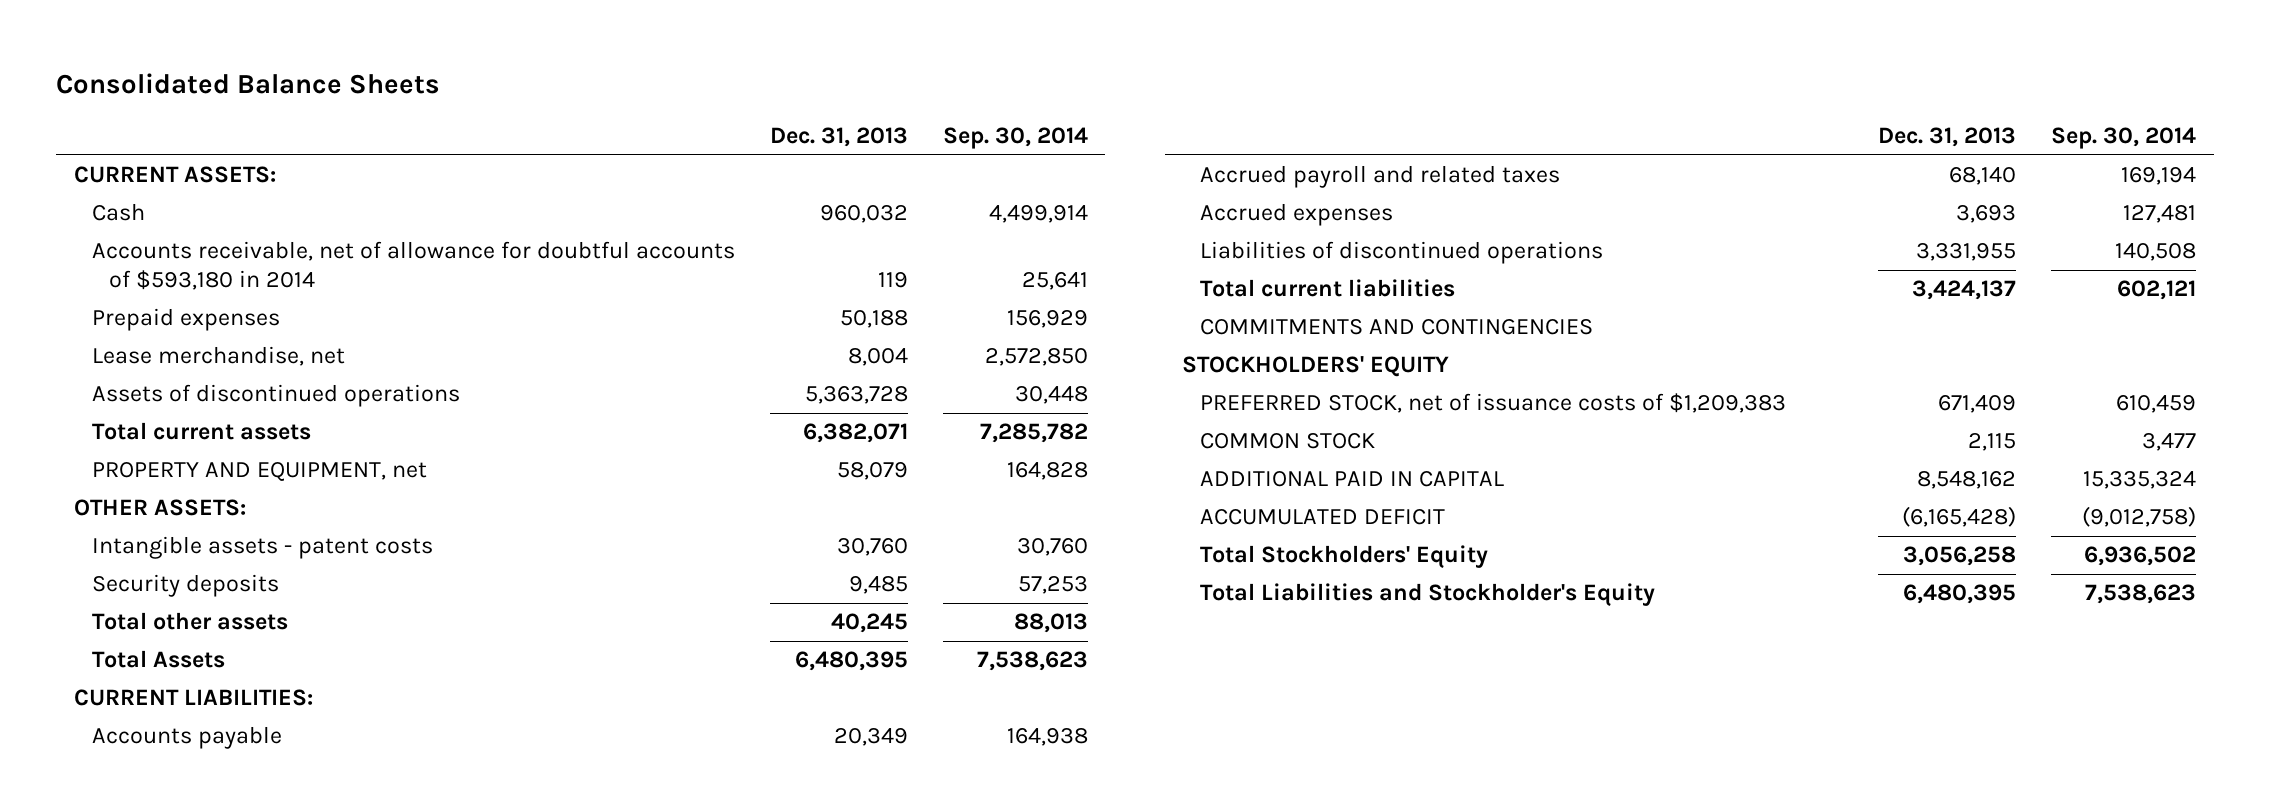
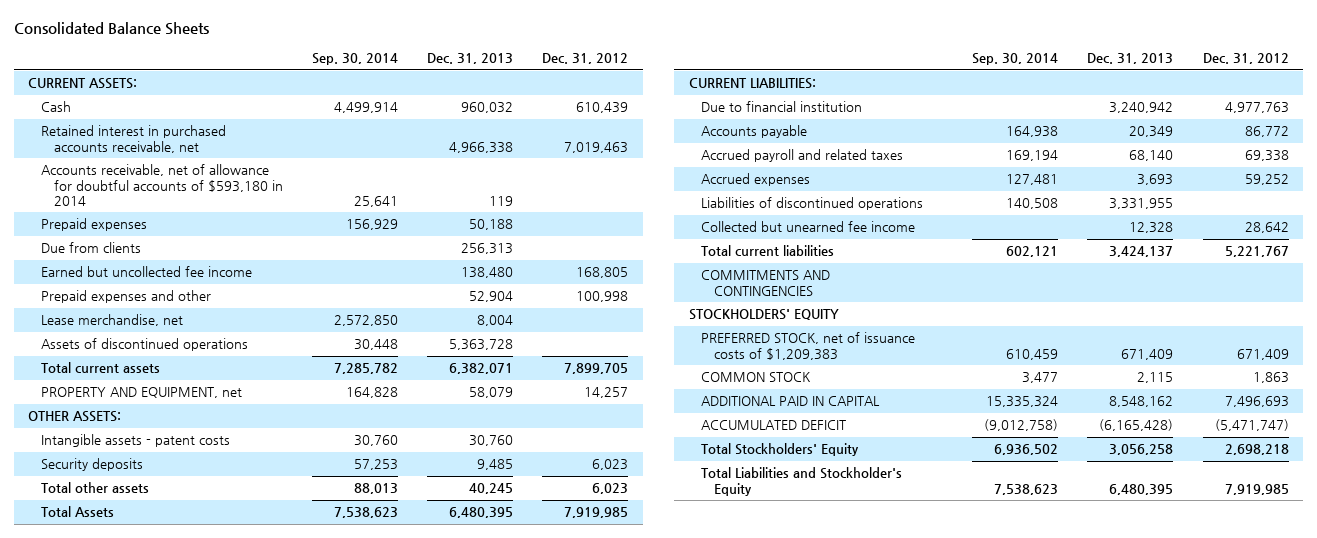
none -> [542,53,629,65] Dec. 31, 2012
none -> [41,125,227,153] Retained interest in purchased accounts receivable, net
none -> [41,242,142,254] Due from clients
none -> [41,266,253,278] Earned but uncollected fee income
none -> [41,290,212,304] Prepaid expenses and other
none -> [701,101,863,113] Due to financial institution
none -> [701,221,916,233] Collected but unearned fee income

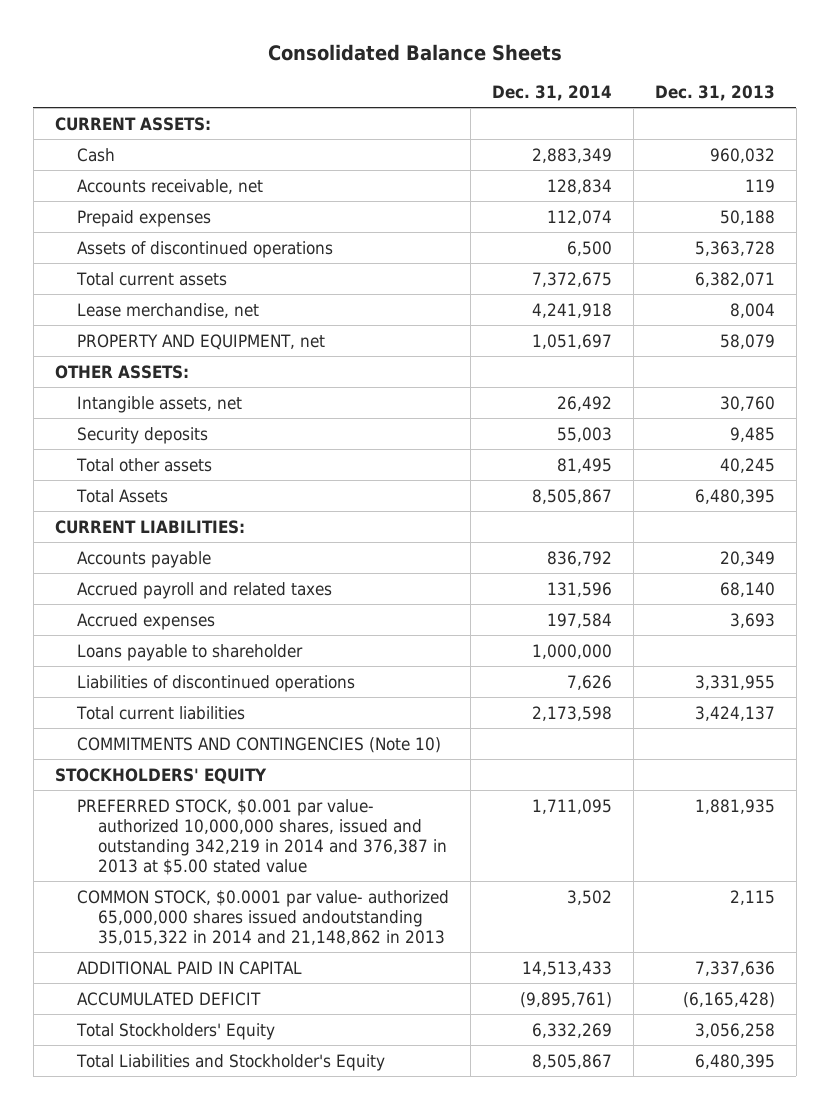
[311,53,398,66] Sep. 30, 2014 -> none
[542,53,629,65] Dec. 31, 2012 -> none
none -> [491,84,612,101] Dec. 31, 2014
[41,125,227,153] Retained interest in purchased accounts receivable, net -> none
[41,164,283,206] Accounts receivable, net of allowance for doubtful accounts of $593,180 in 2014 -> [76,178,263,194] Accounts receivable, net
[41,242,142,254] Due from clients -> none
[41,266,253,278] Earned but uncollected fee income -> none
[41,290,212,304] Prepaid expenses and other -> none
[41,314,184,327] Lease merchandise, net -> [76,302,259,318] Lease merchandise, net
[41,434,231,448] Intangible assets - patent costs -> [76,395,242,413] Intangible assets, net
[701,101,863,113] Due to financial institution -> none
none -> [76,643,303,661] Loans payable to shareholder
[701,221,916,233] Collected but unearned fee income -> none
[701,270,831,296] COMMITMENTS AND CONTINGENCIES -> [76,736,441,753] COMMITMENTS AND CONTINGENCIES (Note 10)
[701,332,916,360] PREFERRED STOCK, net of issuance costs of $1,209,383 -> none
none -> [76,798,448,875] PREFERRED STOCK, $0.001 par value- authorized 10,000,000 shares, issued and outstanding 342,219 in 2014 and 376,387 in 2013 at $5.00 stated value
[701,372,812,383] COMMON STOCK -> [76,889,449,945] COMMON STOCK, $0.0001 par value- authorized 65,000,000 shares issued andoutstanding 35,015,322 in 2014 and 21,148,862 in 2013
[1109,396,1174,408] 8,548,162 -> [694,960,775,976] 7,337,636

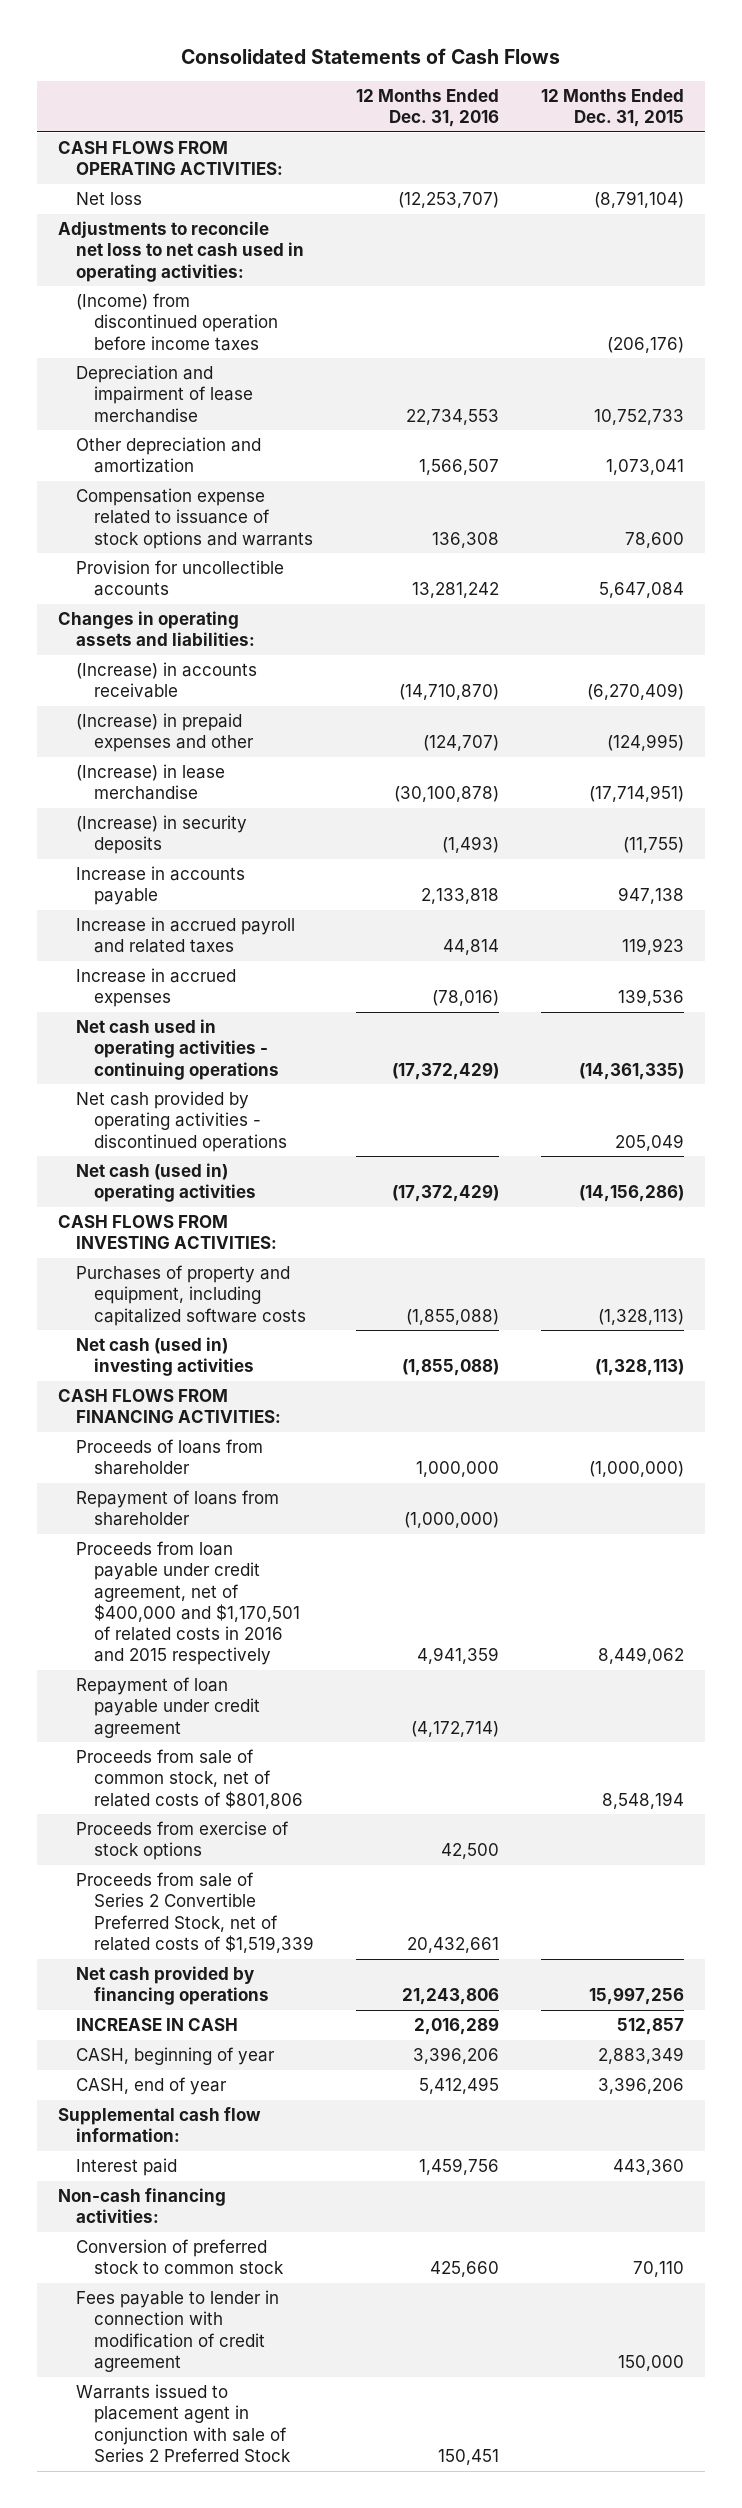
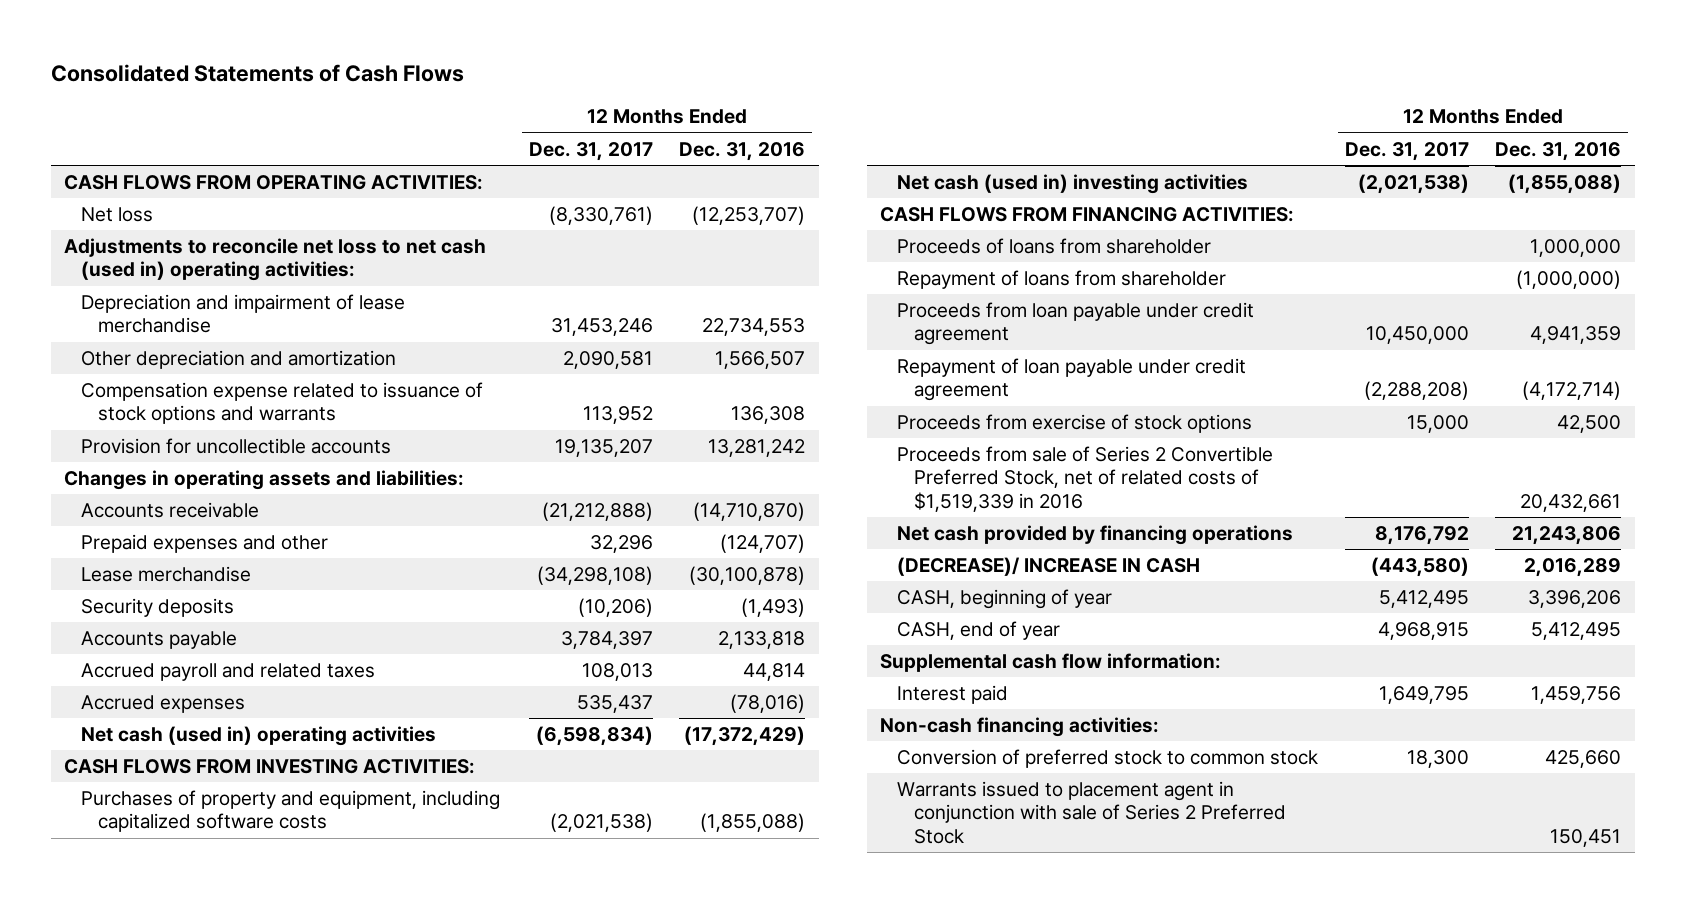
[540,88,684,128] 12 Months Ended Dec. 31, 2015 -> none
none -> [528,141,653,161] Dec. 31, 2017
[75,293,278,351] (Income) from discontinued operation before income taxes -> none
[58,221,304,282] Adjustments to reconcile net loss to net cash used in operating activities: -> [64,238,487,282] Adjustments to reconcile net loss to net cash (used in) operating activities:
[75,1019,279,1080] Net cash used in operating activities - continuing operations -> none
[75,1091,287,1152] Net cash provided by operating activities - discontinued operations -> none
[75,662,257,699] (Increase) in accounts receivable -> [81,502,260,519] Accounts receivable
[75,713,254,753] (Increase) in prepaid expenses and other -> [81,534,329,554] Prepaid expenses and other
[75,764,225,801] (Increase) in lease merchandise -> [81,566,252,583] Lease merchandise
[75,815,247,855] (Increase) in security deposits -> [81,598,235,618] Security deposits
[75,866,245,906] Increase in accounts payable -> [81,631,238,650] Accounts payable
[75,917,295,954] Increase in accrued payroll and related taxes -> [81,663,376,682] Accrued payroll and related taxes
[75,968,236,1008] Increase in accrued expenses -> [81,695,246,714] Accrued expenses
[75,1541,300,1666] Proceeds from loan payable under credit agreement, net of $400,000 and $1,170,501 of related costs in 2016 and 2015 respectively -> [897,302,1255,346] Proceeds from loan payable under credit agreement
[75,1749,303,1809] Proceeds from sale of common stock, net of related costs of $801,806 -> none
[75,1872,314,1953] Proceeds from sale of Series 2 Convertible Preferred Stock, net of related costs of $1,519,339 -> [897,446,1274,512] Proceeds from sale of Series 2 Convertible Preferred Stock, net of related costs of $1,519,339 in 2016
[75,2018,238,2032] INCREASE IN CASH -> [897,557,1201,577] (DECREASE)/ INCREASE IN CASH
[75,2290,279,2372] Fees payable to lender in connection with modification of credit agreement -> none

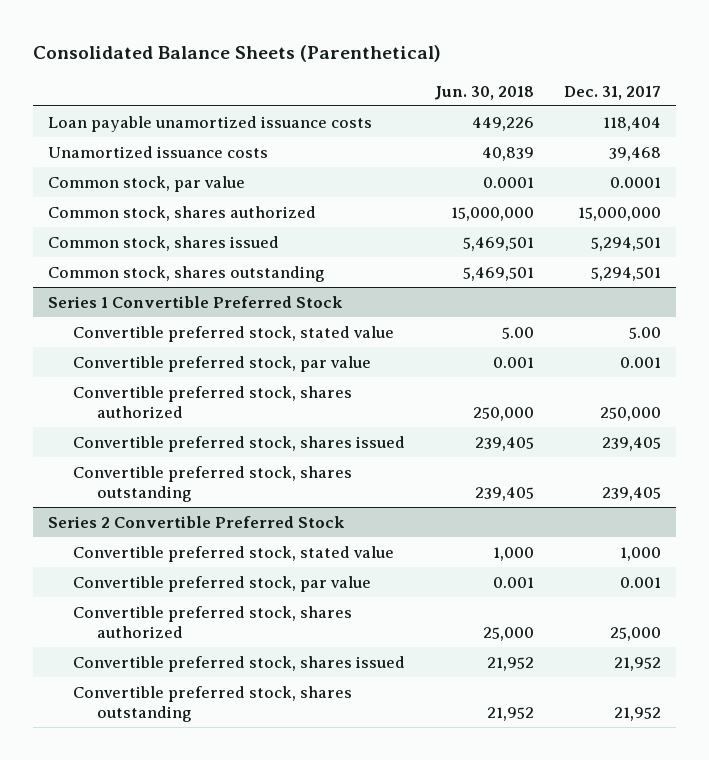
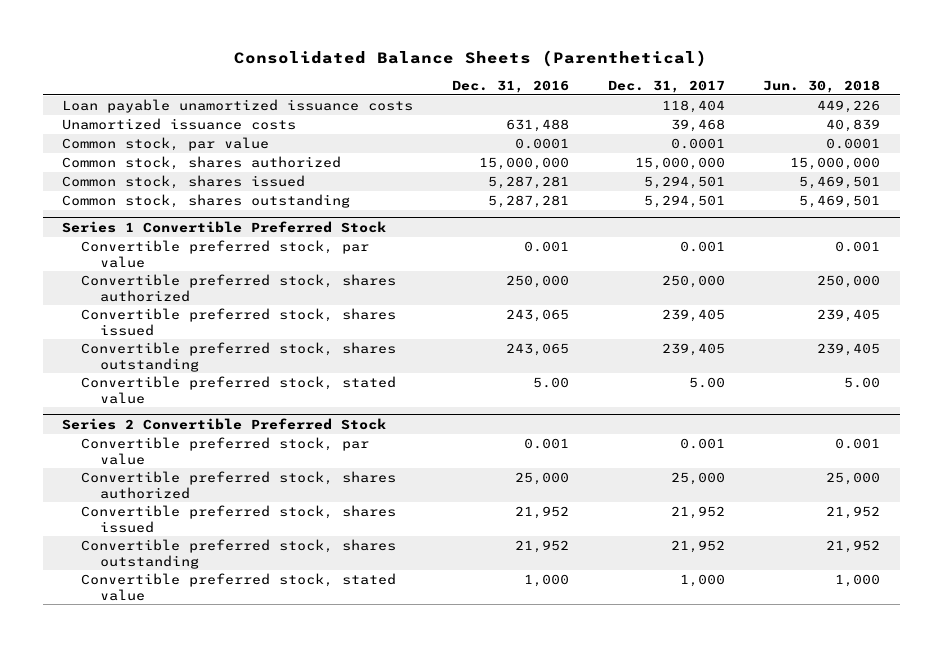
none -> [451,79,569,93] Dec. 31, 2016
[72,325,394,342] Convertible preferred stock, stated value -> [80,375,396,404] Convertible preferred stock, stated value
[72,545,394,562] Convertible preferred stock, stated value -> [80,572,396,601] Convertible preferred stock, stated value

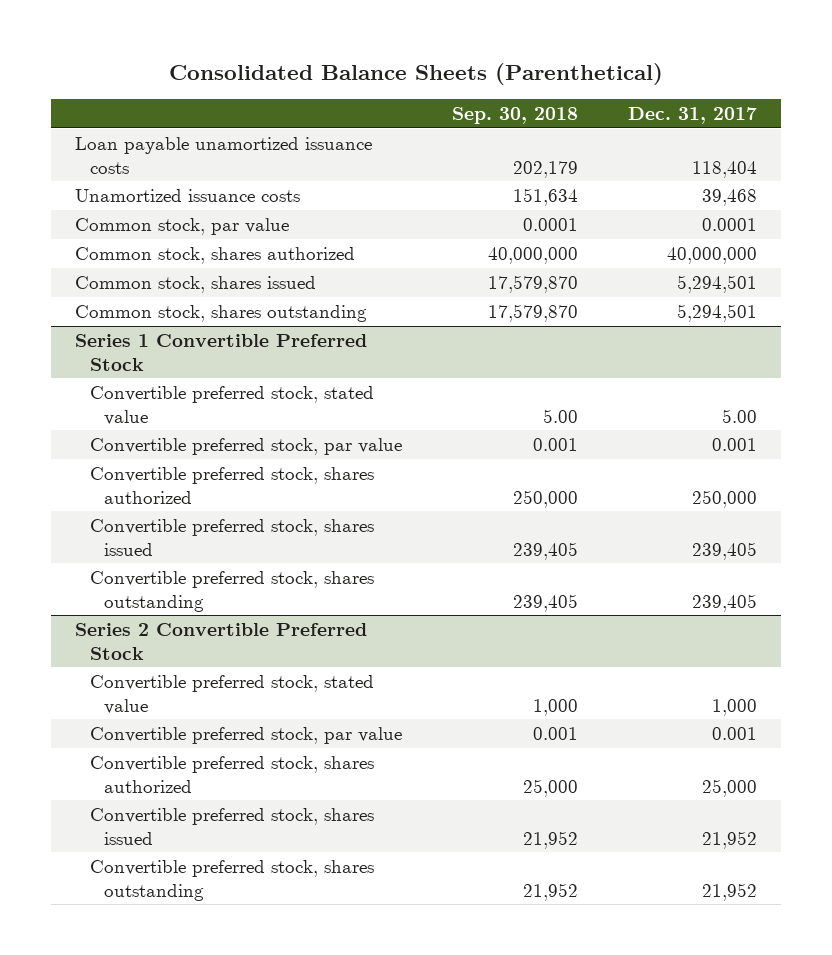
[451,79,569,93] Dec. 31, 2016 -> none
[763,79,881,93] Jun. 30, 2018 -> none
none -> [451,106,578,124] Sep. 30, 2018
[634,156,725,170] 15,000,000 -> [666,246,757,264] 40,000,000
[80,375,396,404] Convertible preferred stock, stated value -> [89,385,374,425] Convertible preferred stock, stated value
[80,572,396,601] Convertible preferred stock, stated value -> [89,674,374,714] Convertible preferred stock, stated value

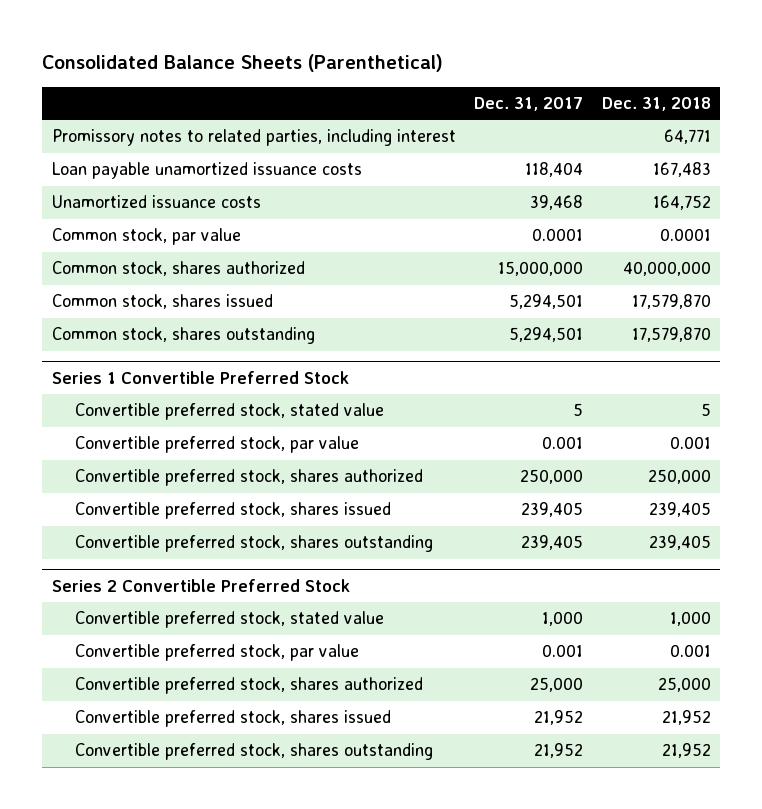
[451,106,578,124] Sep. 30, 2018 -> none
none -> [601,96,711,111] Dec. 31, 2018
none -> [51,129,456,147] Promissory notes to related parties, including interest
[666,246,757,264] 40,000,000 -> [498,261,584,277] 15,000,000
[721,408,757,423] 5.00 -> [573,403,584,417] 5

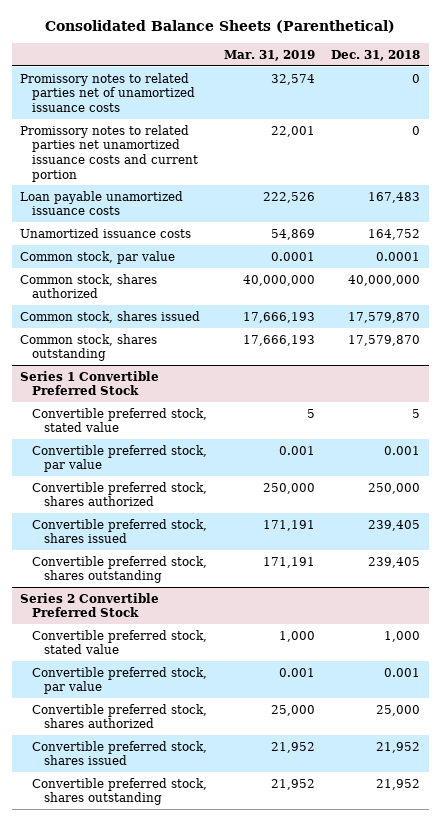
[474,96,584,111] Dec. 31, 2017 -> none
none -> [223,49,315,61] Mar. 31, 2019
[51,129,456,147] Promissory notes to related parties, including interest -> none
none -> [20,72,196,112] Promissory notes to related parties net of unamortized issuance costs
none -> [20,124,199,182] Promissory notes to related parties net unamortized issuance costs and current portion

